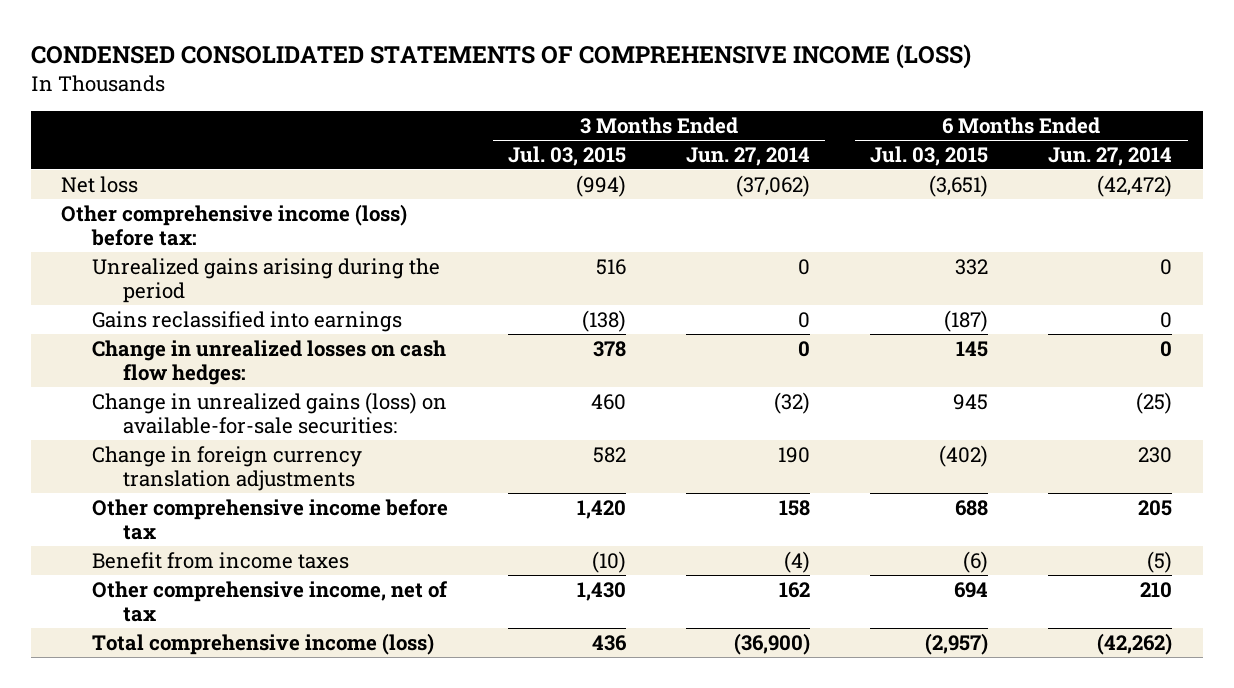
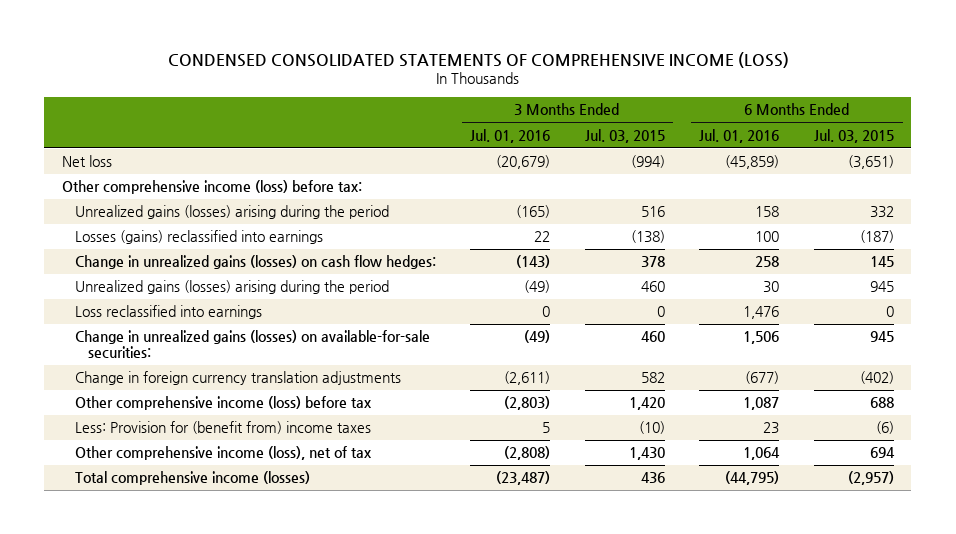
[686,146,811,166] Jun. 27, 2014 -> none
[1048,146,1173,166] Jun. 27, 2014 -> none
none -> [470,128,551,143] Jul. 01, 2016
none -> [699,128,780,143] Jul. 01, 2016
[92,257,441,303] Unrealized gains arising during the period -> [74,205,389,220] Unrealized gains (losses) arising during the period
[92,310,403,332] Gains reclassified into earnings -> [74,230,323,245] Losses (gains) reclassified into earnings
[92,339,447,385] Change in unrealized losses on cash flow hedges: -> [74,255,436,270] Change in unrealized gains (losses) on cash flow hedges:
none -> [74,280,389,295] Unrealized gains (losses) arising during the period
none -> [74,305,262,320] Loss reclassified into earnings
[92,391,448,434] Change in unrealized gains (loss) on available-for-sale securities: -> [74,330,430,359] Change in unrealized gains (losses) on available-for-sale securities:
[92,498,449,540] Other comprehensive income before tax -> [74,396,372,411] Other comprehensive income (loss) before tax
[92,551,350,569] Benefit from income taxes -> [74,421,371,435] Less: Provision for (benefit from) income taxes
[92,580,449,622] Other comprehensive income, net of tax -> [74,446,372,461] Other comprehensive income (loss), net of tax
[92,632,435,655] Total comprehensive income (loss) -> [74,471,310,486] Total comprehensive income (losses)

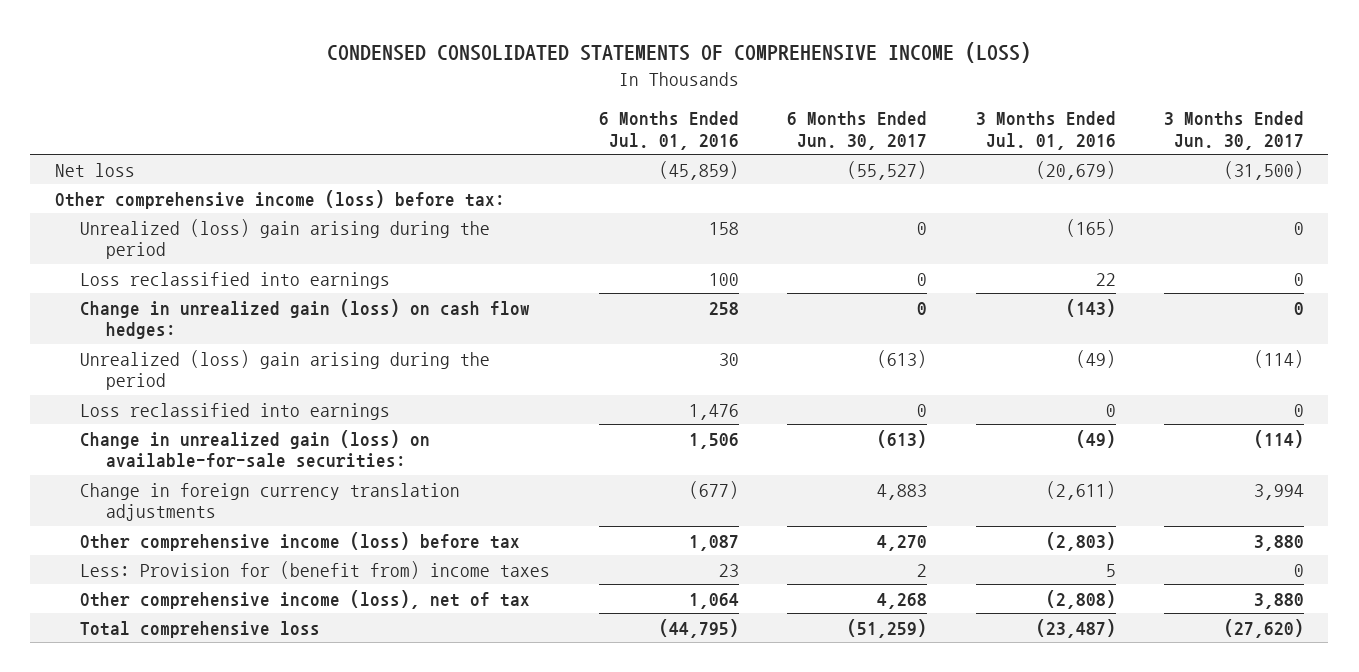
[584,128,665,143] Jul. 03, 2015 -> none
[813,128,894,143] Jul. 03, 2015 -> none
none -> [787,110,928,150] 6 Months Ended Jun. 30, 2017
none -> [1164,110,1305,150] 3 Months Ended Jun. 30, 2017
[74,205,389,220] Unrealized gains (losses) arising during the period -> [80,218,491,260] Unrealized (loss) gain arising during the period
[74,230,323,245] Losses (gains) reclassified into earnings -> [80,271,391,289] Loss reclassified into earnings
[74,255,436,270] Change in unrealized gains (losses) on cash flow hedges: -> [80,298,531,340] Change in unrealized gain (loss) on cash flow hedges:
[74,280,389,295] Unrealized gains (losses) arising during the period -> [80,349,491,391] Unrealized (loss) gain arising during the period
[74,330,430,359] Change in unrealized gains (losses) on available-for-sale securities: -> [80,429,431,469] Change in unrealized gain (loss) on available-for-sale securities:
[74,471,310,486] Total comprehensive income (losses) -> [80,620,321,638] Total comprehensive loss

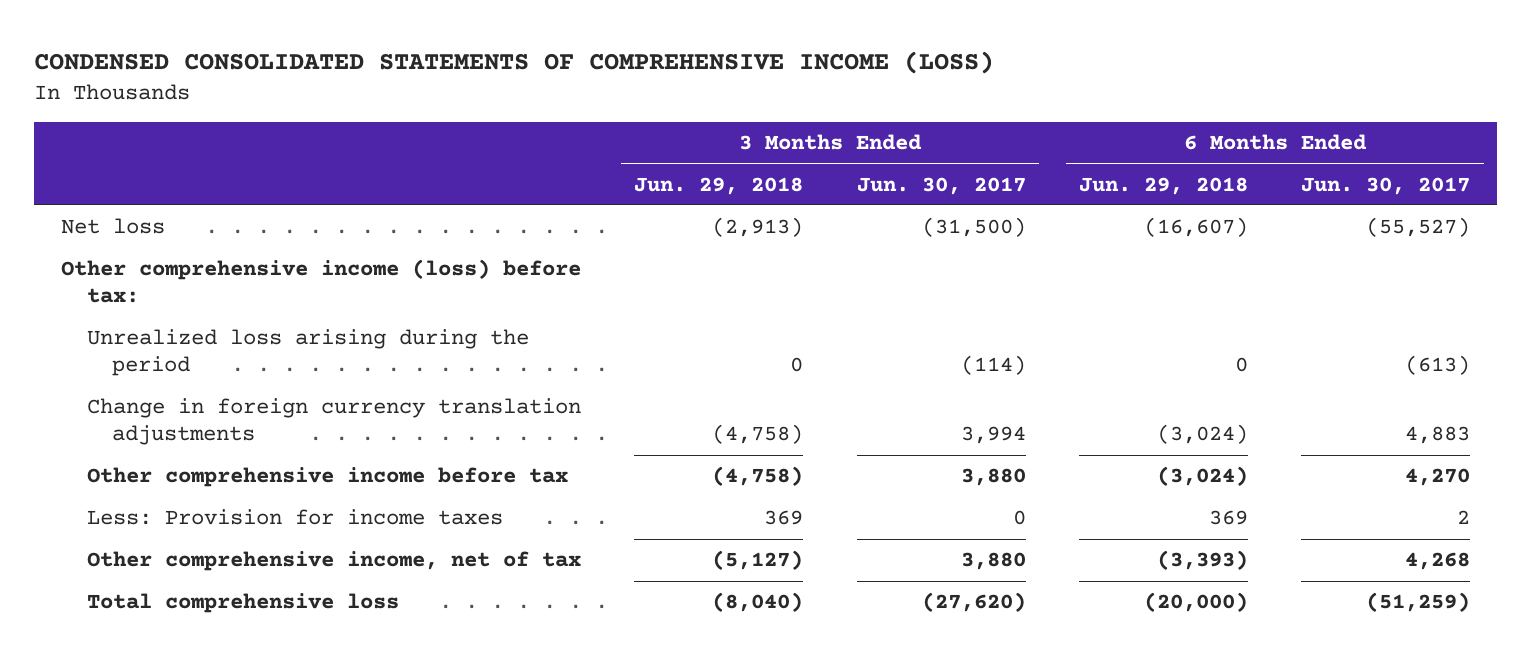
[598,110,739,150] 6 Months Ended Jul. 01, 2016 -> none
[975,110,1116,150] 3 Months Ended Jul. 01, 2016 -> none
none -> [634,176,804,195] Jun. 29, 2018
none -> [1078,176,1248,195] Jun. 29, 2018
[80,218,491,260] Unrealized (loss) gain arising during the period -> none
[80,271,391,289] Loss reclassified into earnings -> none
[80,298,531,340] Change in unrealized gain (loss) on cash flow hedges: -> none
[80,402,391,420] Loss reclassified into earnings -> none
[80,429,431,469] Change in unrealized gain (loss) on available-for-sale securities: -> none
[80,349,491,391] Unrealized (loss) gain arising during the period -> [86,329,529,377] Unrealized loss arising during the period
[80,531,521,551] Other comprehensive income (loss) before tax -> [86,467,568,488] Other comprehensive income before tax
[80,560,551,579] Less: Provision for (benefit from) income taxes -> [86,509,503,526] Less: Provision for income taxes
[80,589,531,609] Other comprehensive income (loss), net of tax -> [86,551,581,572] Other comprehensive income, net of tax

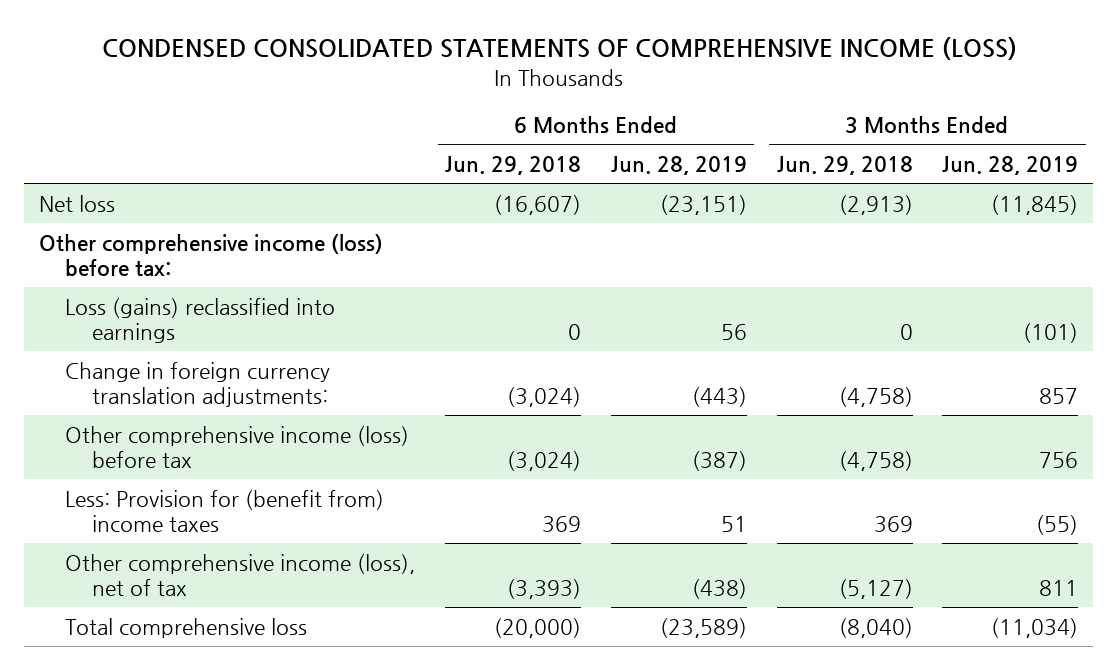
[856,176,1026,195] Jun. 30, 2017 -> none
[1301,176,1471,195] Jun. 30, 2017 -> none
none -> [610,155,747,175] Jun. 28, 2019
none -> [942,155,1079,175] Jun. 28, 2019
[86,329,529,377] Unrealized loss arising during the period -> none
none -> [65,297,336,343] Loss (gains) reclassified into earnings
[86,398,581,446] Change in foreign currency translation adjustments -> [65,361,331,407] Change in foreign currency translation adjustments:
[86,467,568,488] Other comprehensive income before tax -> [65,425,410,468] Other comprehensive income (loss) before tax
[86,509,503,526] Less: Provision for income taxes -> [65,489,385,532] Less: Provision for (benefit from) income taxes
[86,551,581,572] Other comprehensive income, net of tax -> [65,553,416,596] Other comprehensive income (loss), net of tax

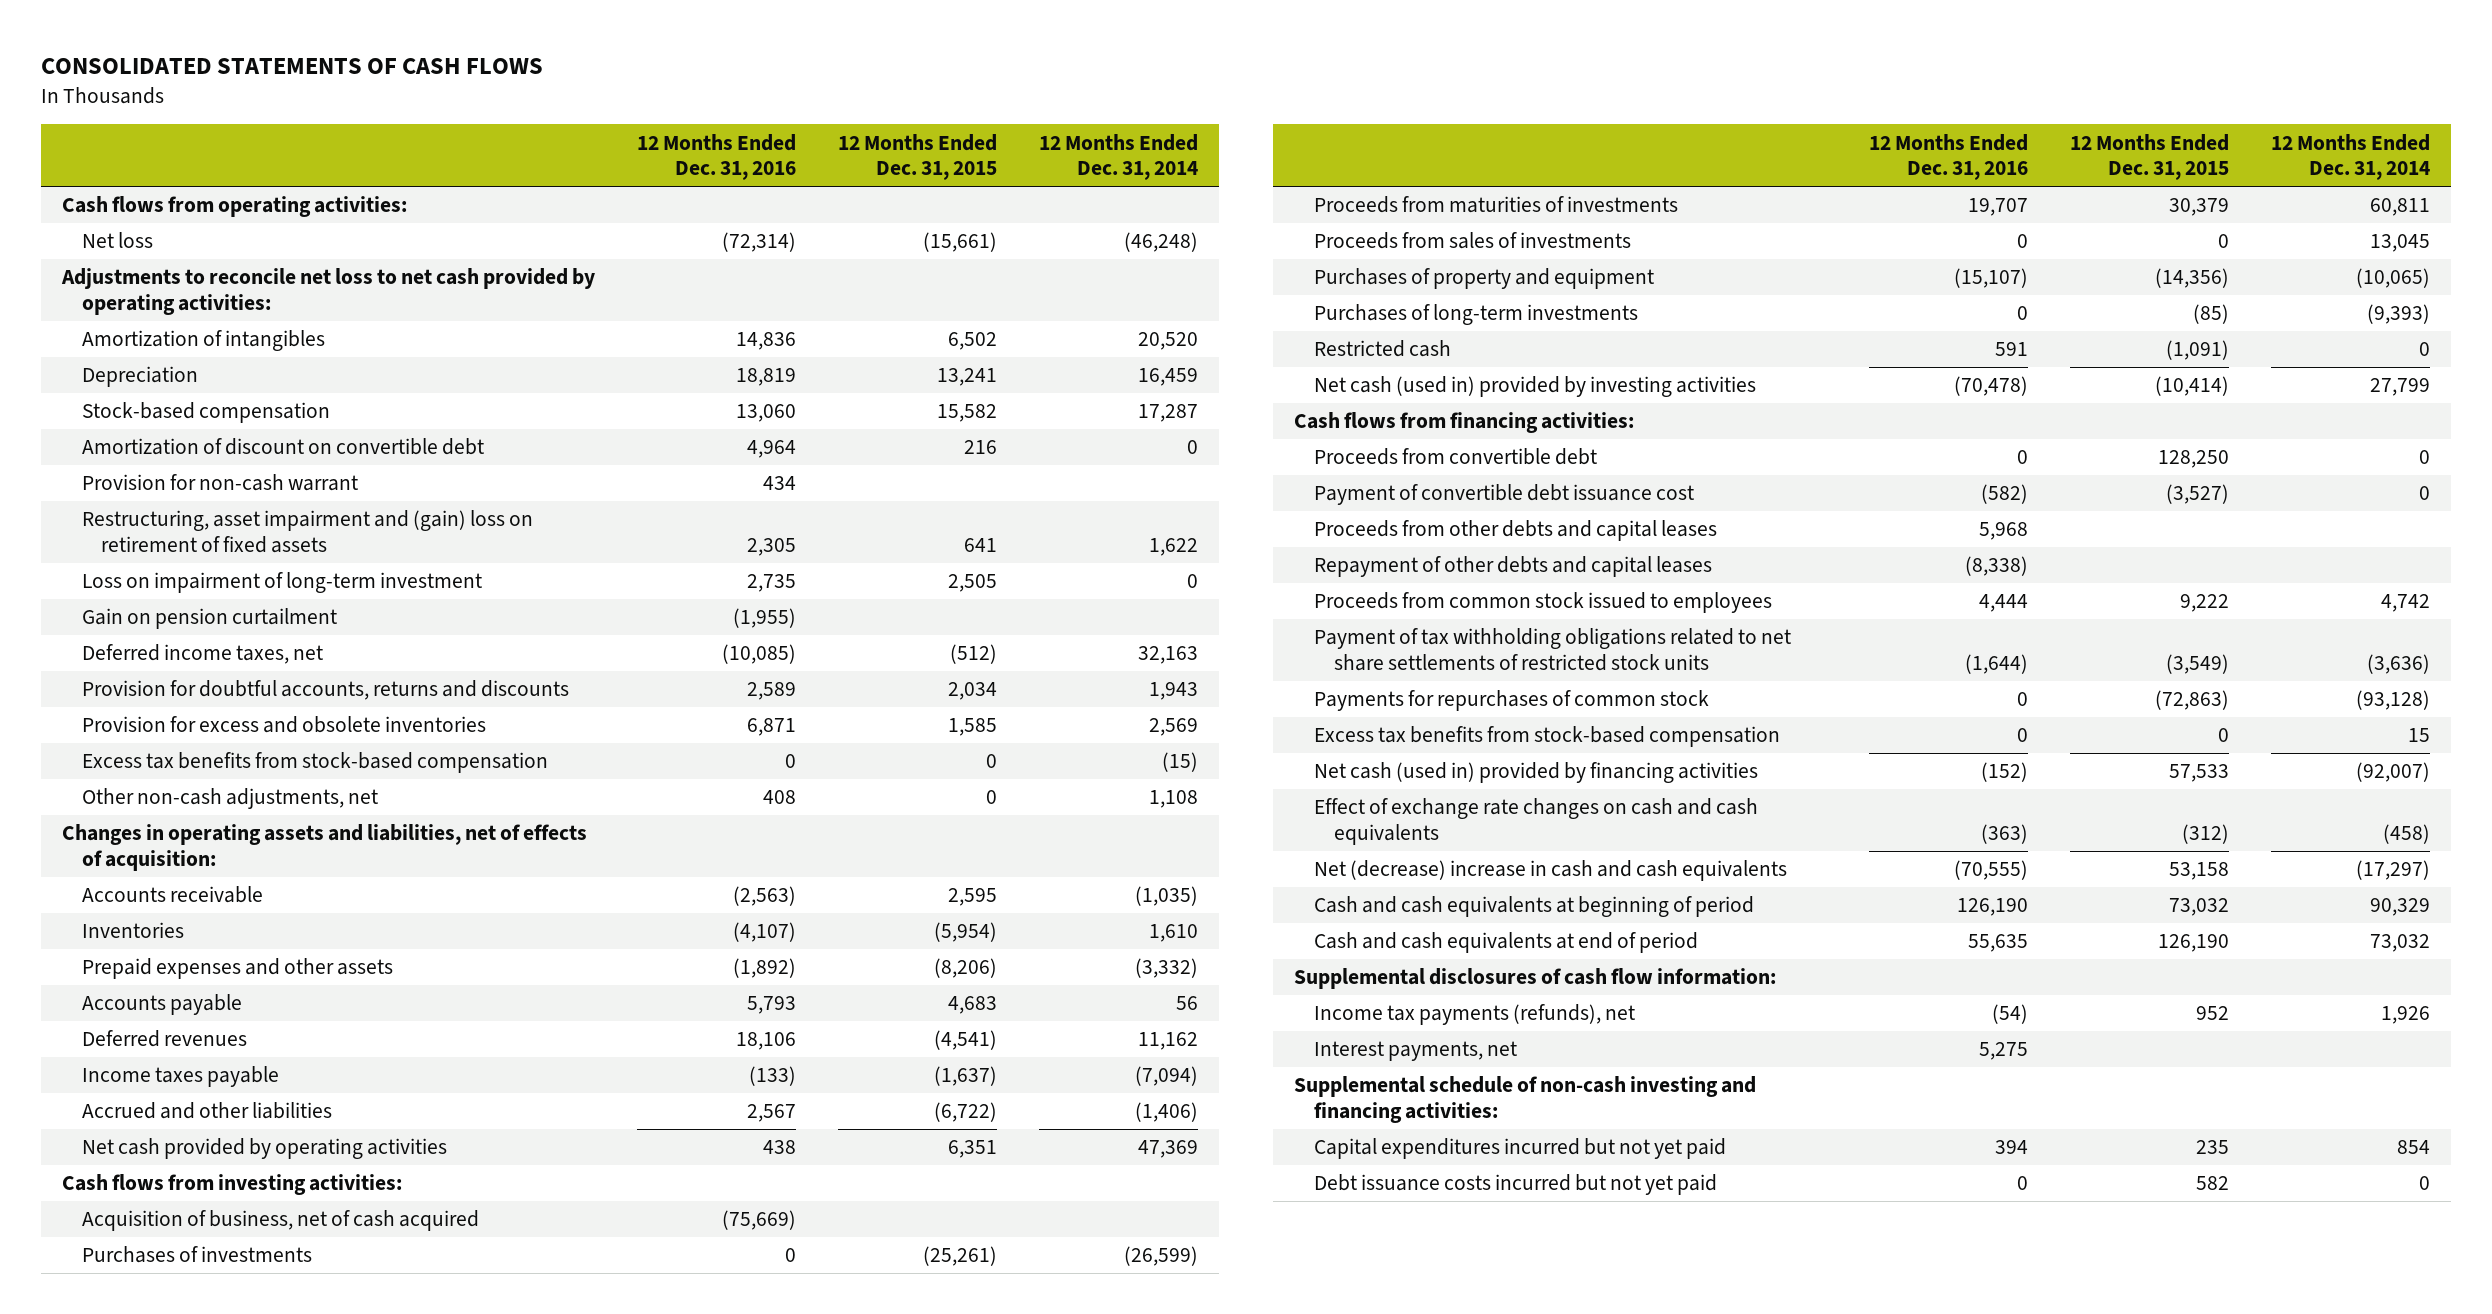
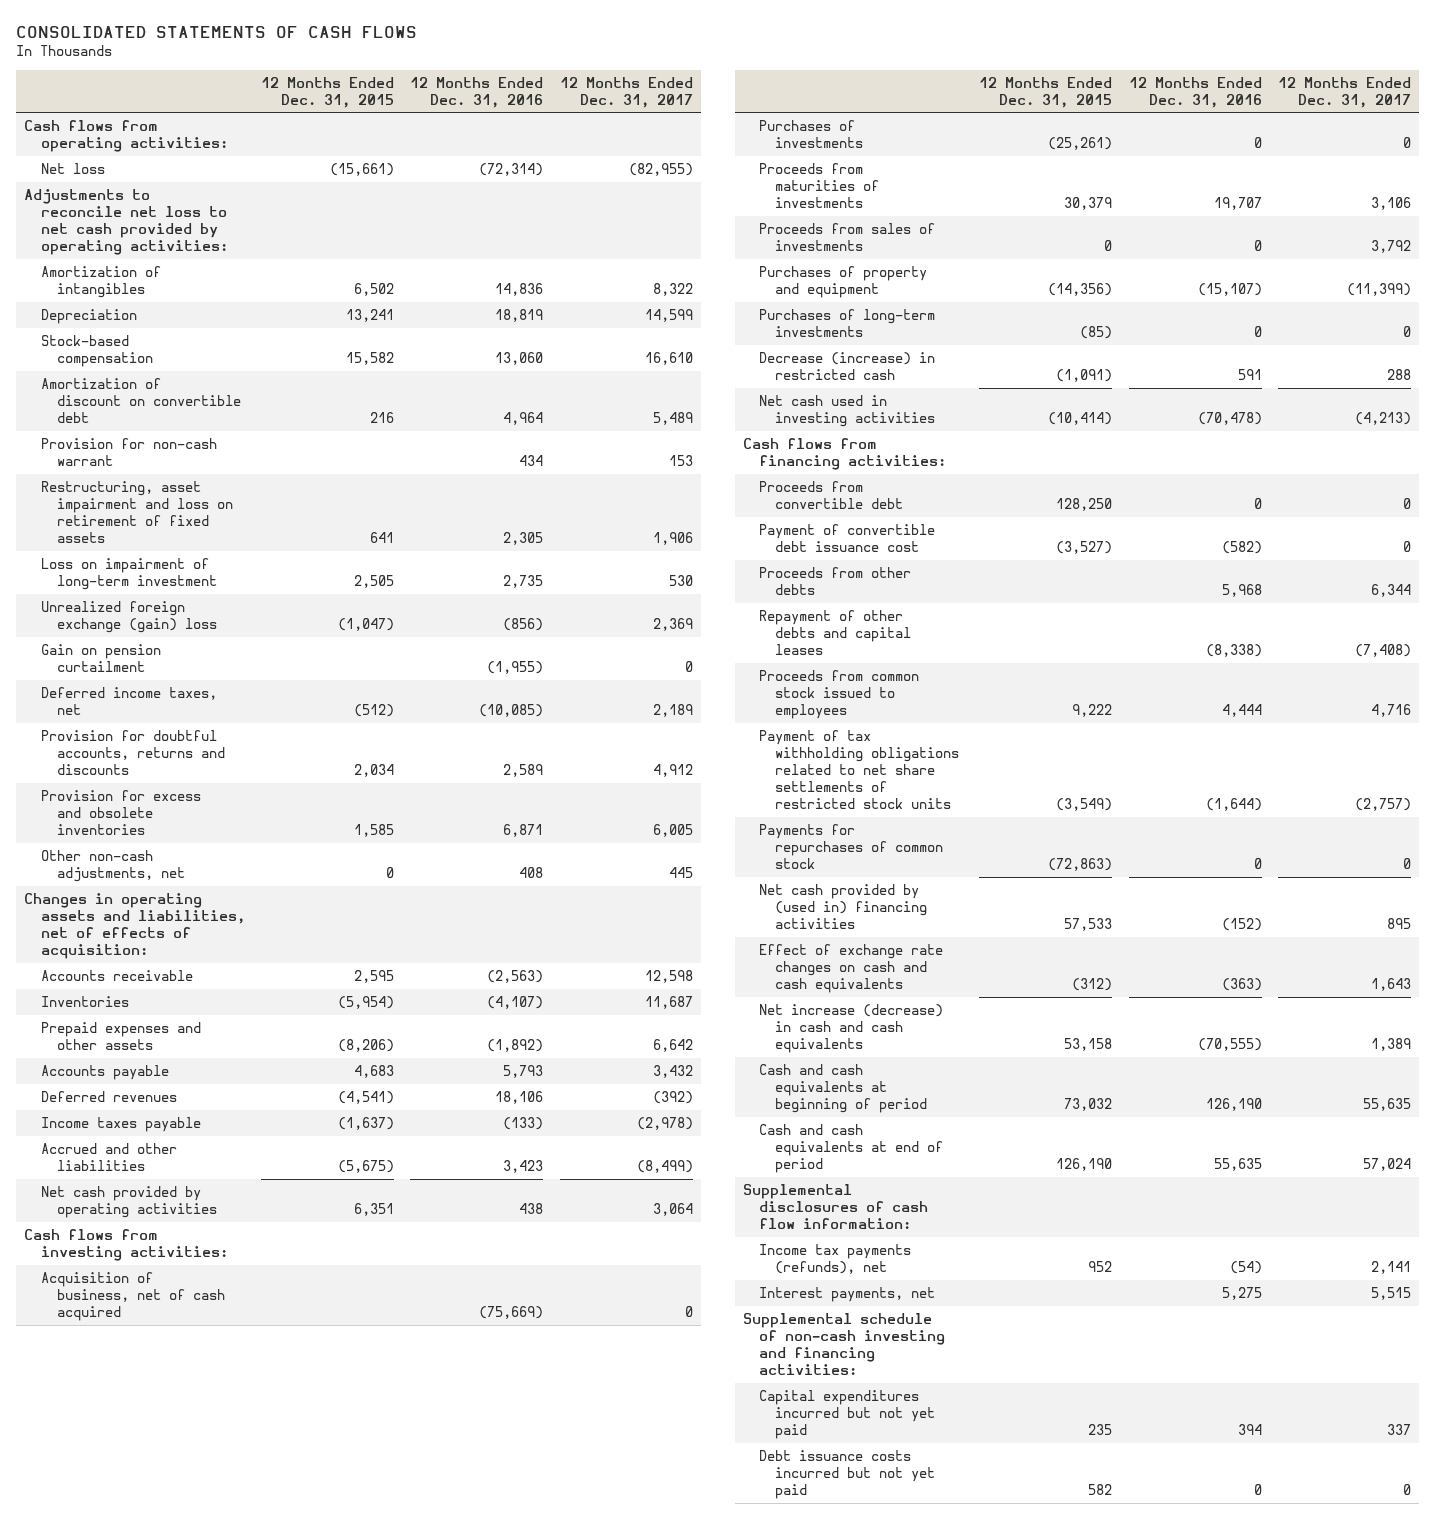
[1039,133,1199,181] 12 Months Ended Dec. 31, 2014 -> none
none -> [559,76,693,108] 12 Months Ended Dec. 31, 2017
[81,510,533,553] Restructuring, asset impairment and (gain) loss on retirement of fixed assets -> [40,481,233,544] Restructuring, asset impairment and loss on retirement of fixed assets
none -> [40,601,217,634] Unrealized foreign exchange (gain) loss
[81,752,548,774] Excess tax benefits from stock-based compensation -> none
[746,1104,796,1123] 2,567 -> [503,1160,544,1174] 3,423
[933,1102,997,1123] (6,722) -> [337,1160,394,1174] (5,675)
[1313,340,1451,358] Restricted cash -> [759,352,936,381] Decrease (increase) in restricted cash
[1313,376,1756,398] Net cash (used in) provided by investing activities -> [759,395,936,428] Net cash used in investing activities
[1313,520,1717,542] Proceeds from other debts and capital leases -> [759,567,912,596] Proceeds from other debts
[1313,726,1780,748] Excess tax benefits from stock-based compensation -> none
[1313,762,1758,784] Net cash (used in) provided by financing activities -> [759,884,928,930] Net cash provided by (used in) financing activities
[1313,860,1787,882] Net (decrease) increase in cash and cash equivalents -> [759,1004,944,1054] Net increase (decrease) in cash and cash equivalents

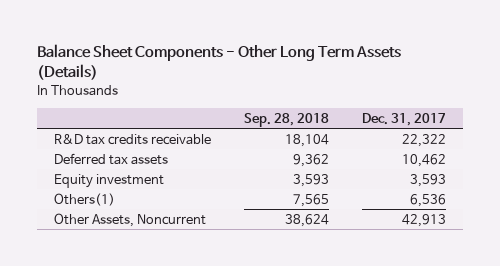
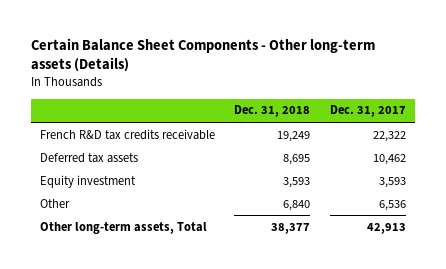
[36,44,401,81] Balance Sheet Components - Other Long Term Assets (Details) -> [30,37,375,73] Certain Balance Sheet Components - Other long-term assets (Details)
[243,112,329,127] Sep. 28, 2018 -> none
none -> [234,105,311,118] Dec. 31, 2018
[53,133,211,145] R&D tax credits receivable -> [40,128,216,140] French R&D tax credits receivable
[53,192,115,206] Others(1) -> [40,198,71,208] Other
[53,212,206,227] Other Assets, Noncurrent -> [40,221,208,234] Other long-term assets, Total

